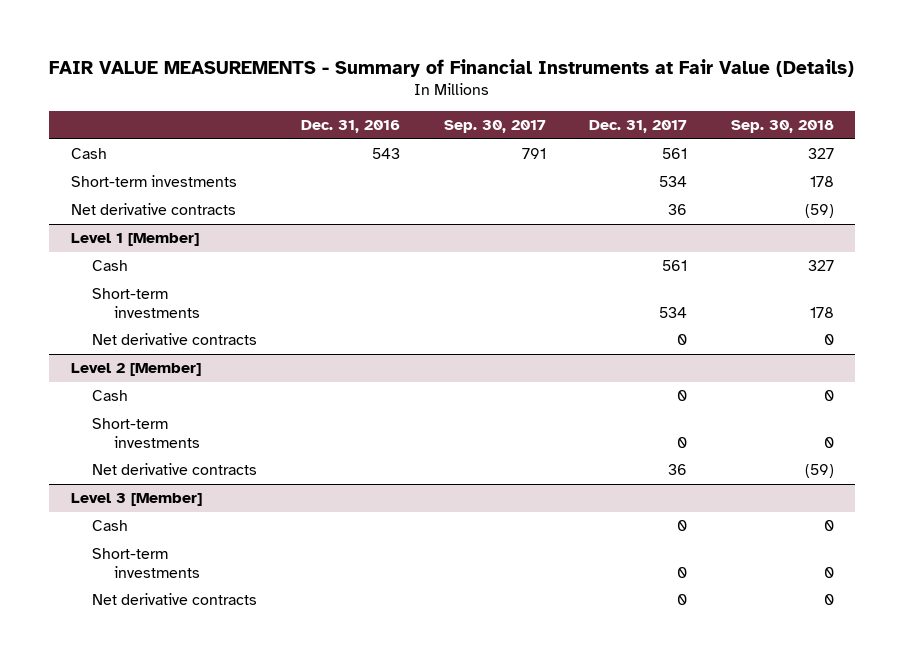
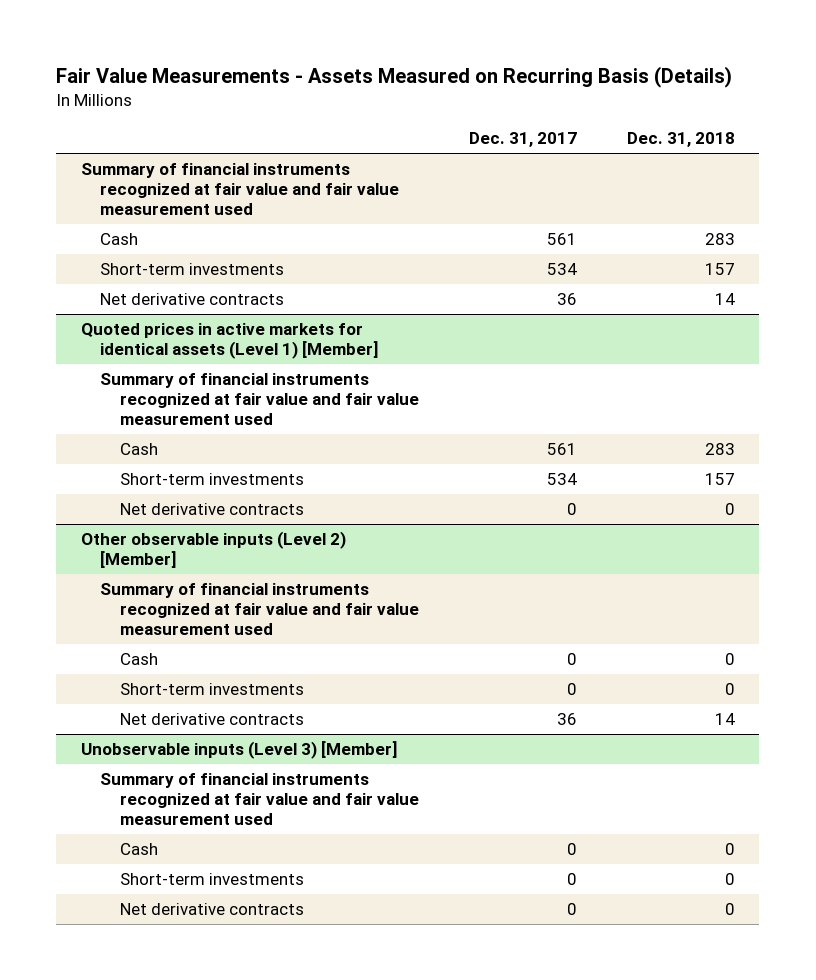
[49,58,855,77] FAIR VALUE MEASUREMENTS - Summary of Financial Instruments at Fair Value (Details) -> [56,65,733,88] Fair Value Measurements - Assets Measured on Recurring Basis (Details)
[300,120,400,134] Dec. 31, 2016 -> none
[443,120,546,134] Sep. 30, 2017 -> none
[730,120,834,134] Sep. 30, 2018 -> none
none -> [626,132,735,148] Dec. 31, 2018
none -> [81,163,400,215] Summary of financial instruments recognized at fair value and fair value measurement used
[70,233,199,247] Level 1 [Member] -> [81,323,379,360] Quoted prices in active markets for identical assets (Level 1) [Member]
none -> [100,373,419,425] Summary of financial instruments recognized at fair value and fair value measurement used
[70,363,201,377] Level 2 [Member] -> [81,531,347,569] Other observable inputs (Level 2) [Member]
none -> [100,583,419,635] Summary of financial instruments recognized at fair value and fair value measurement used
[70,493,202,507] Level 3 [Member] -> [81,741,398,760] Unobservable inputs (Level 3) [Member]
none -> [100,773,419,825] Summary of financial instruments recognized at fair value and fair value measurement used

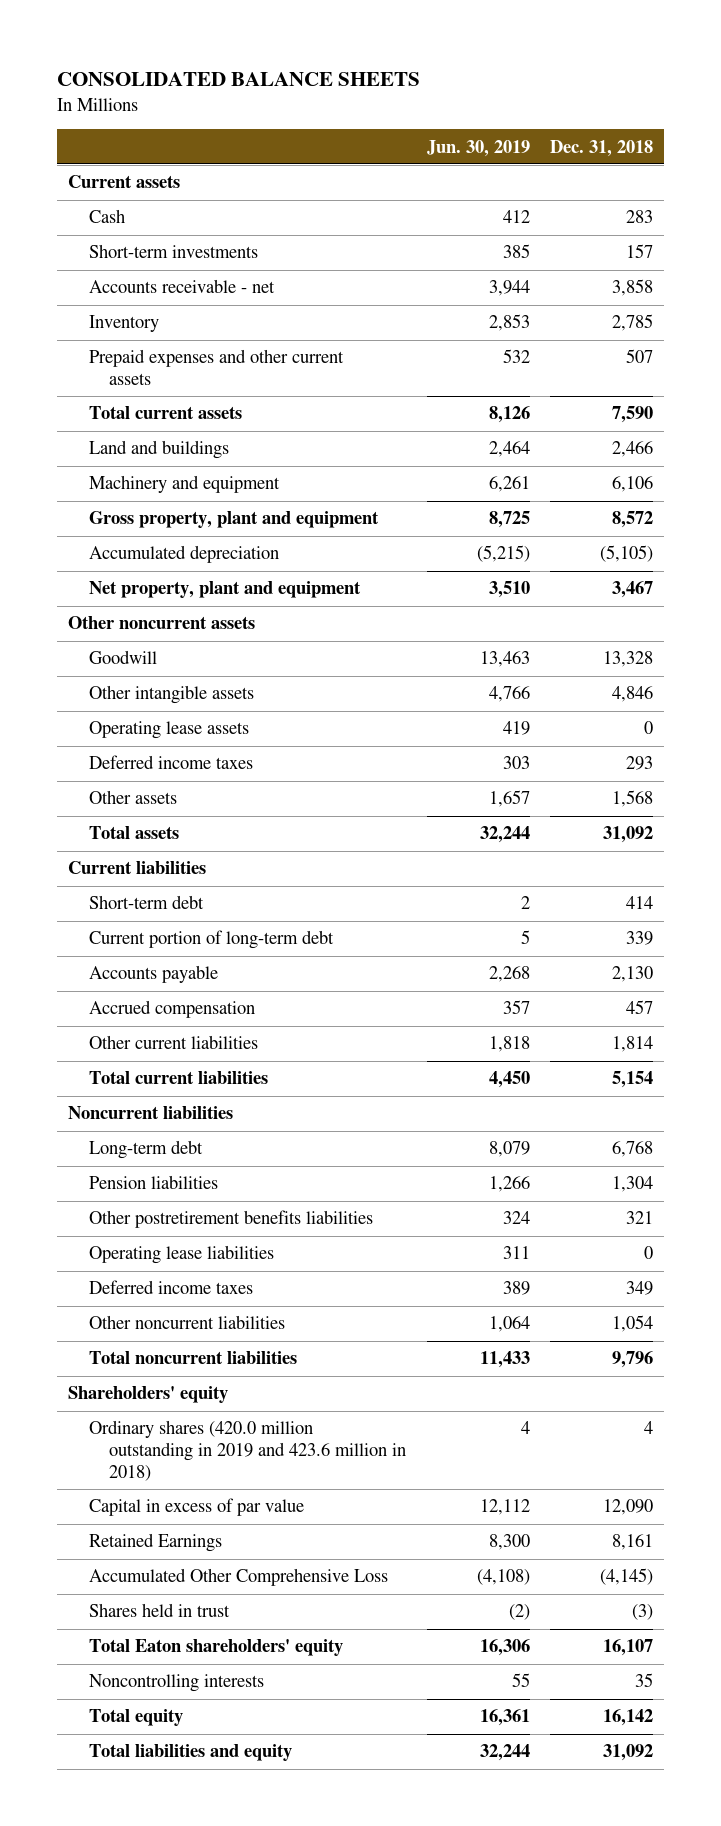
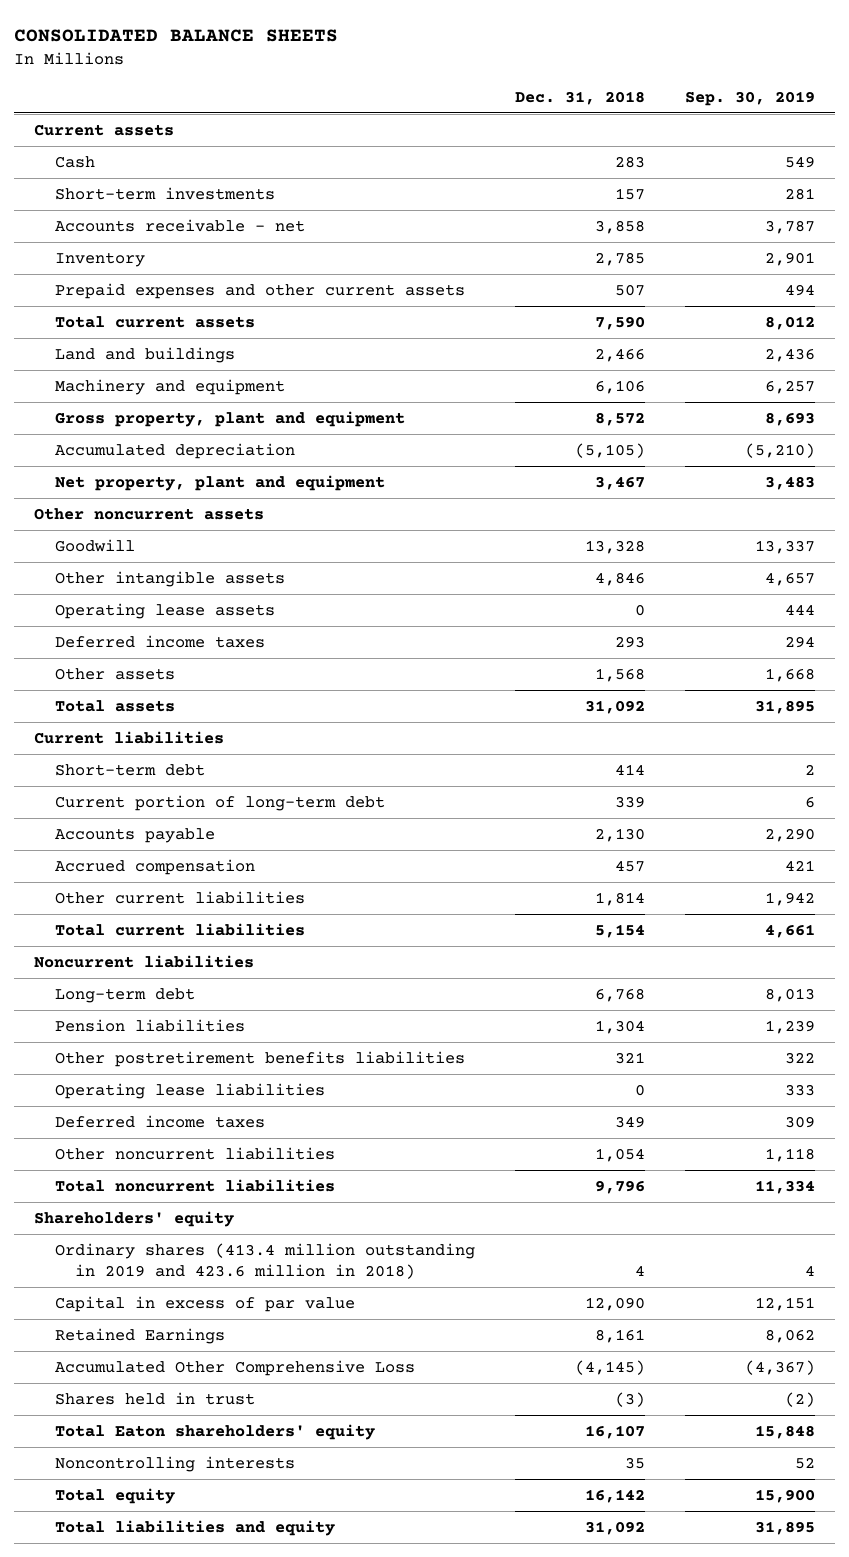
[426,139,530,157] Jun. 30, 2019 -> none
none -> [684,90,815,106] Sep. 30, 2019
[88,1420,407,1482] Ordinary shares (420.0 million outstanding in 2019 and 423.6 million in 2018) -> [54,1243,475,1279] Ordinary shares (413.4 million outstanding in 2019 and 423.6 million in 2018)

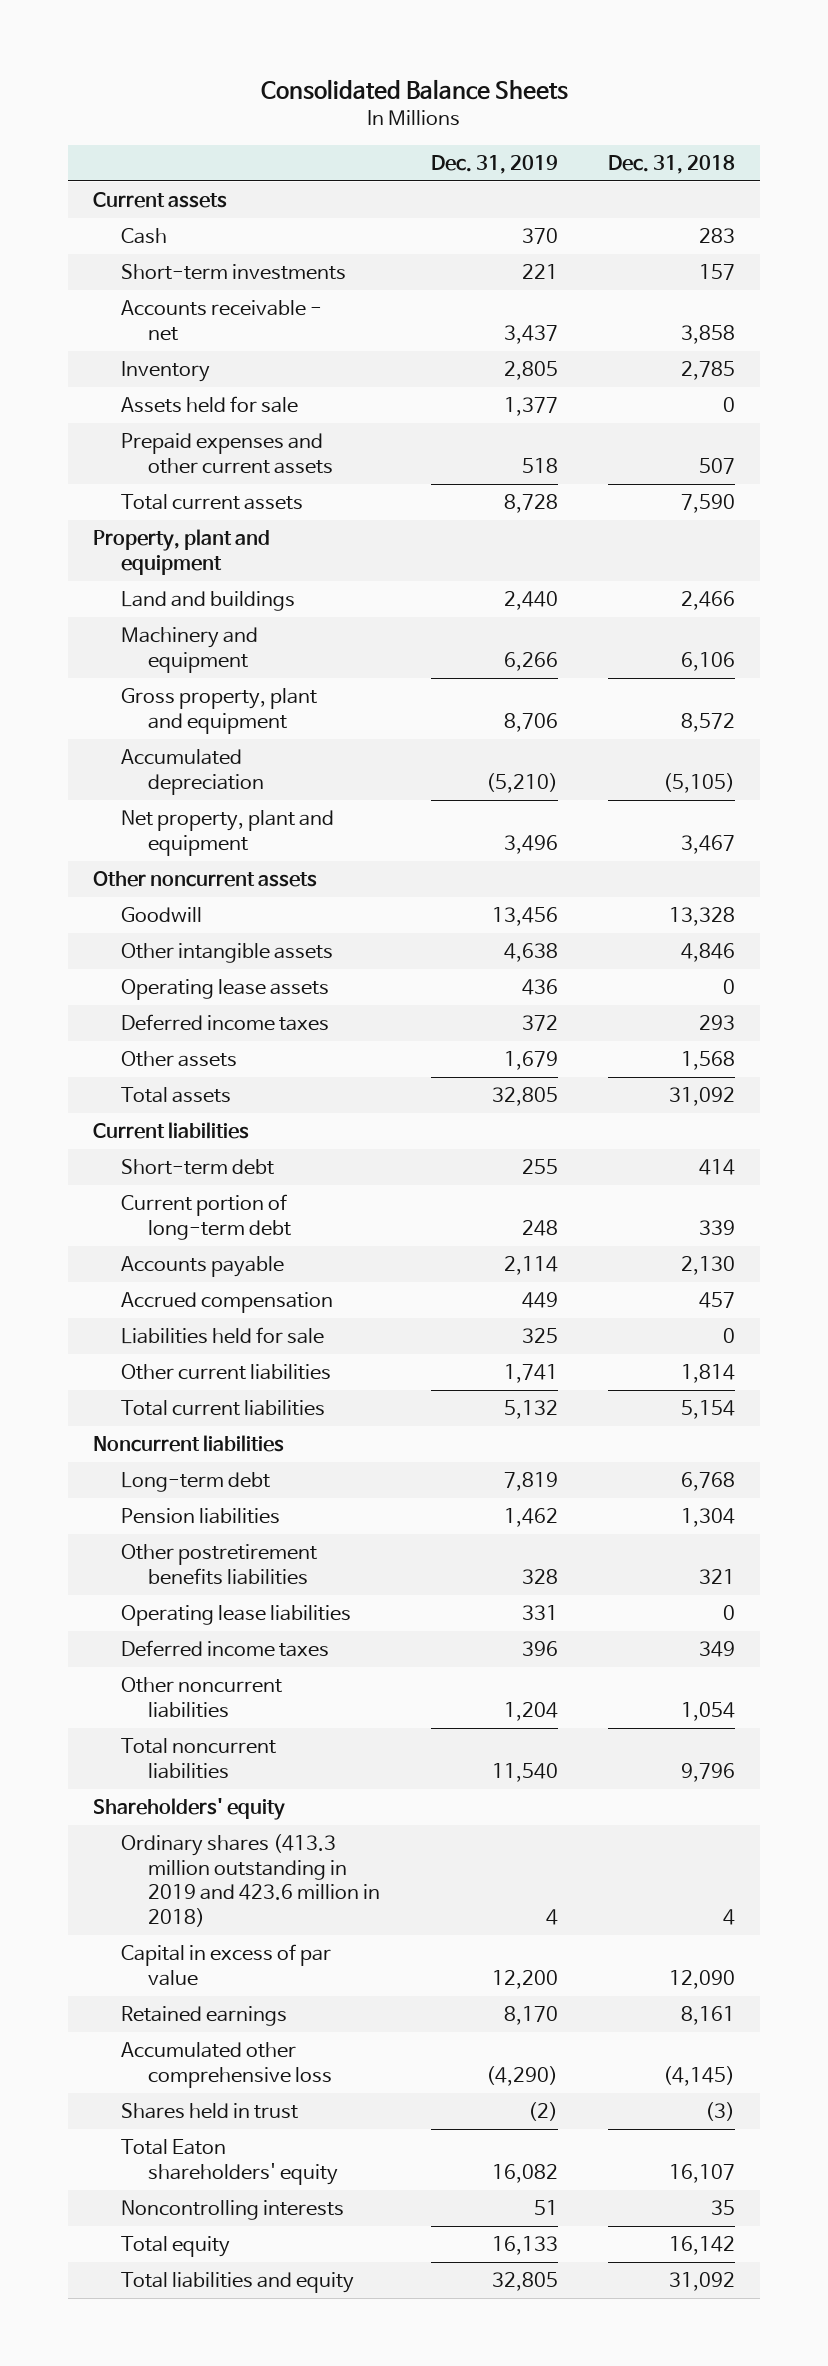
[14,28,339,42] CONSOLIDATED BALANCE SHEETS -> [261,79,569,101] Consolidated Balance Sheets
[684,90,815,106] Sep. 30, 2019 -> none
none -> [430,154,558,174] Dec. 31, 2019
none -> [120,396,298,414] Assets held for sale
none -> [93,529,271,575] Property, plant and equipment
none -> [120,1327,324,1345] Liabilities held for sale
[54,1243,475,1279] Ordinary shares (413.4 million outstanding in 2019 and 423.6 million in 2018) -> [120,1834,381,1928] Ordinary shares (413.3 million outstanding in 2019 and 423.6 million in 2018)
[54,1328,225,1345] Retained Earnings -> [120,2006,287,2027] Retained earnings
[54,1360,415,1377] Accumulated Other Comprehensive Loss -> [120,2042,333,2088] Accumulated other comprehensive loss

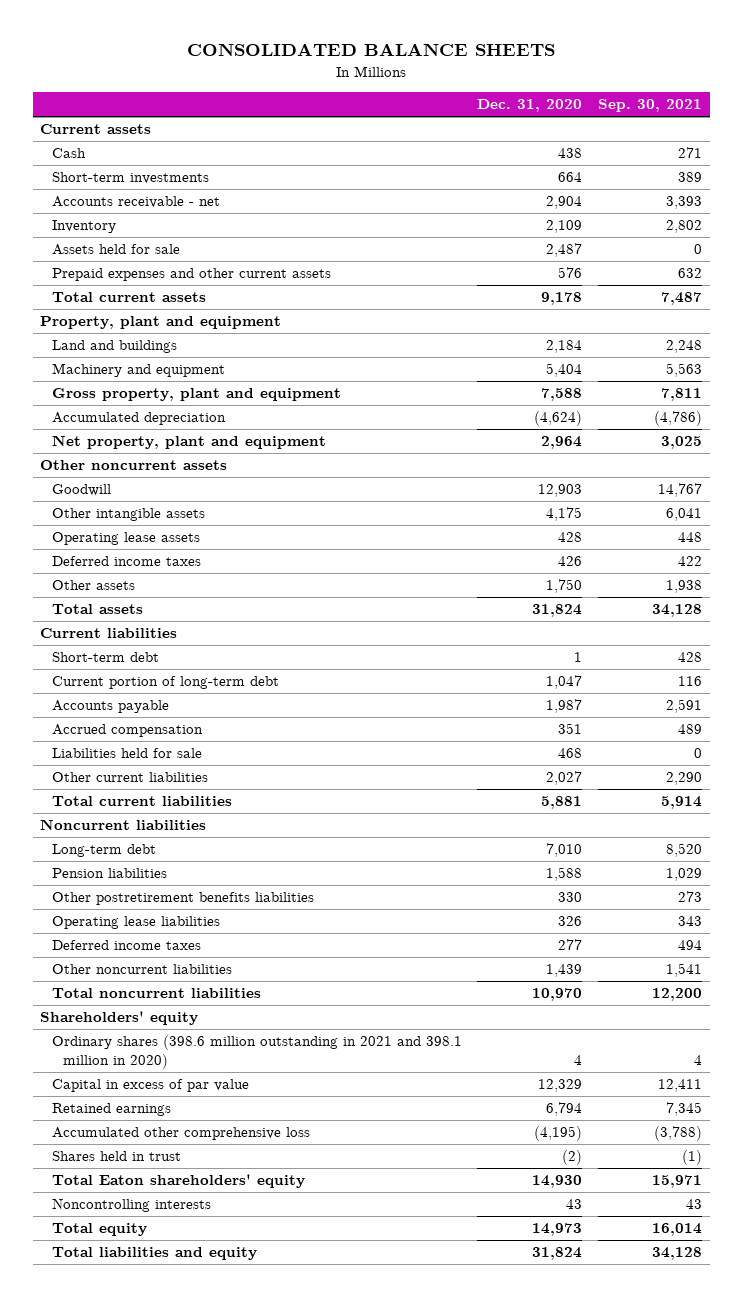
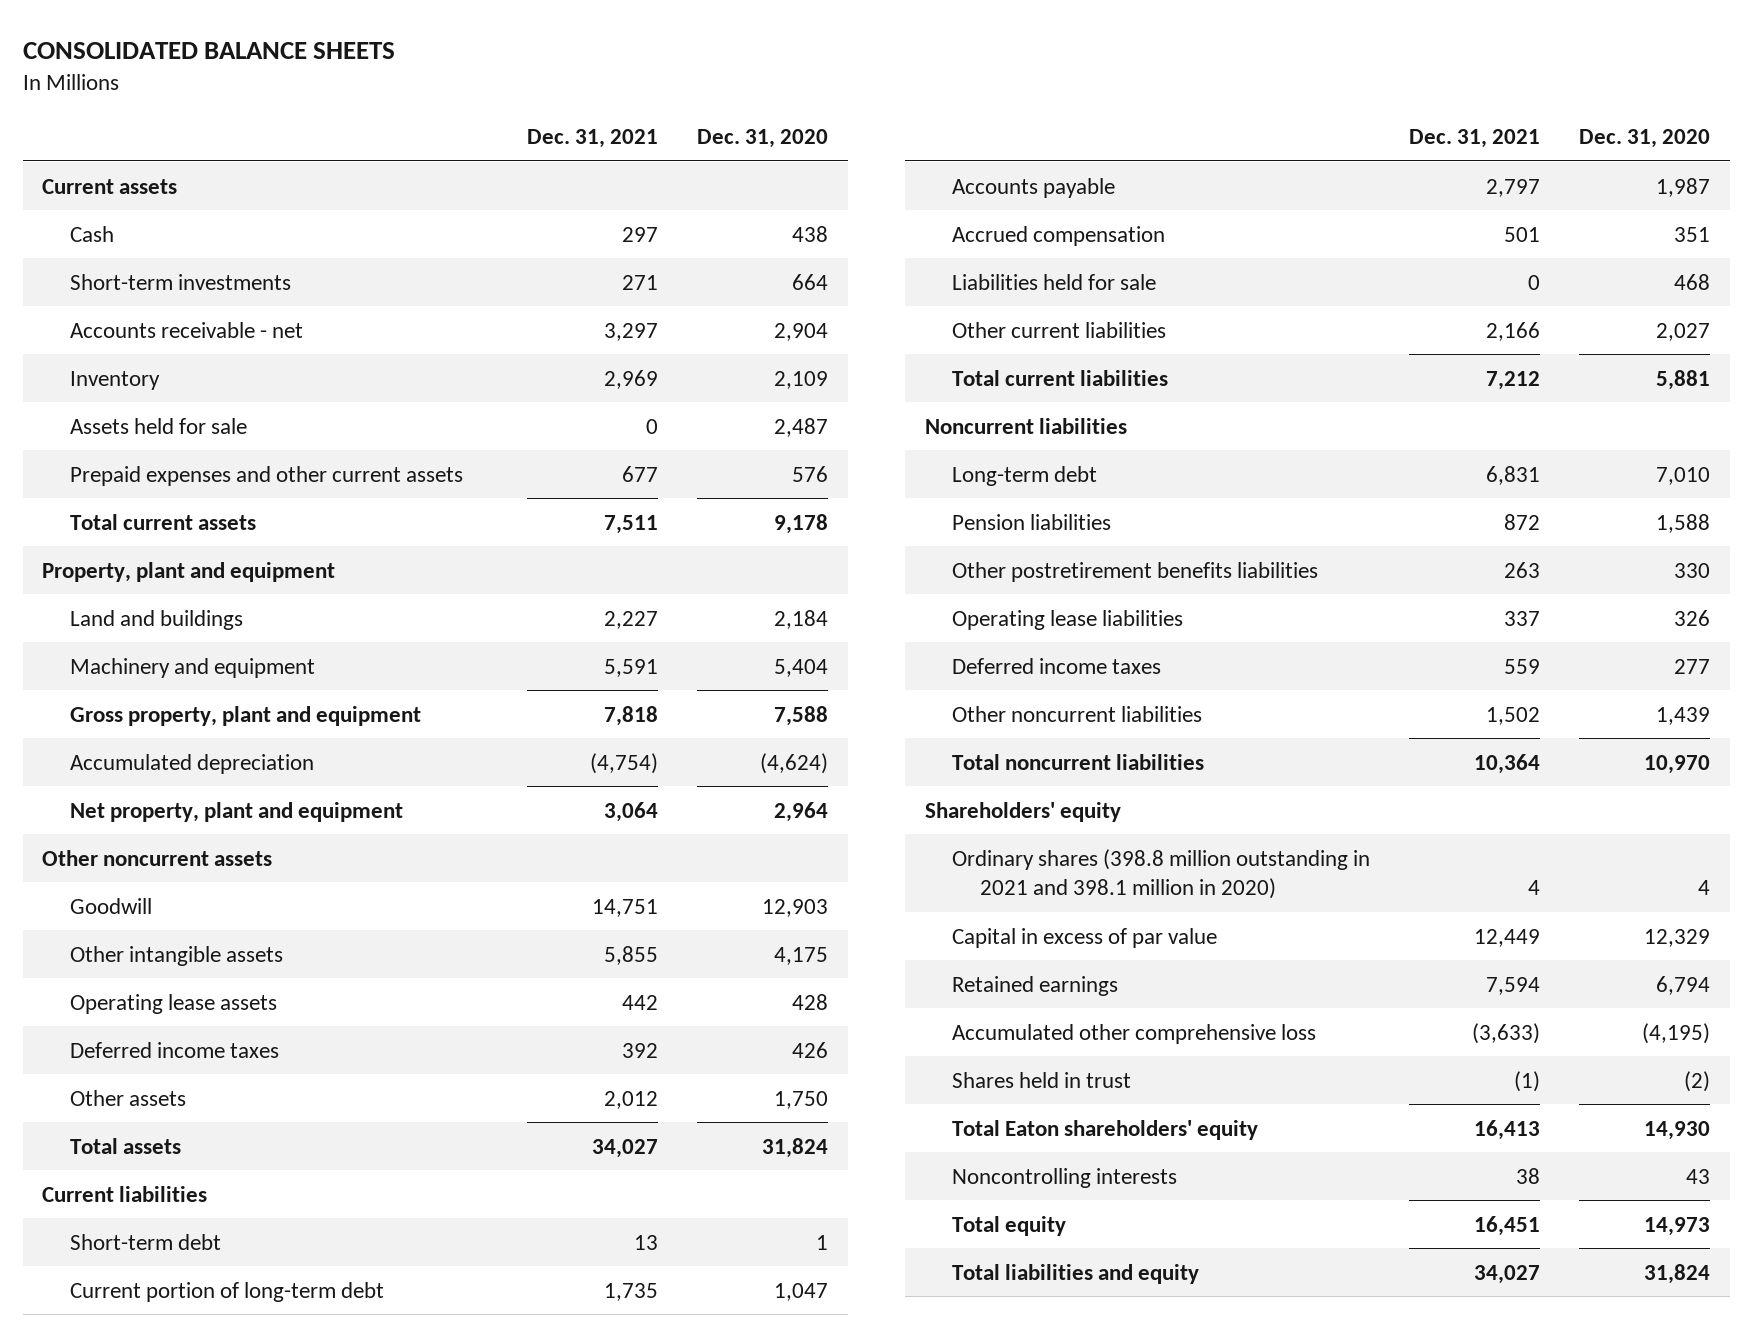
[597,99,702,113] Sep. 30, 2021 -> none
none -> [526,129,658,149] Dec. 31, 2021
[51,1035,462,1070] Ordinary shares (398.6 million outstanding in 2021 and 398.1 million in 2020) -> [952,848,1371,900] Ordinary shares (398.8 million outstanding in 2021 and 398.1 million in 2020)

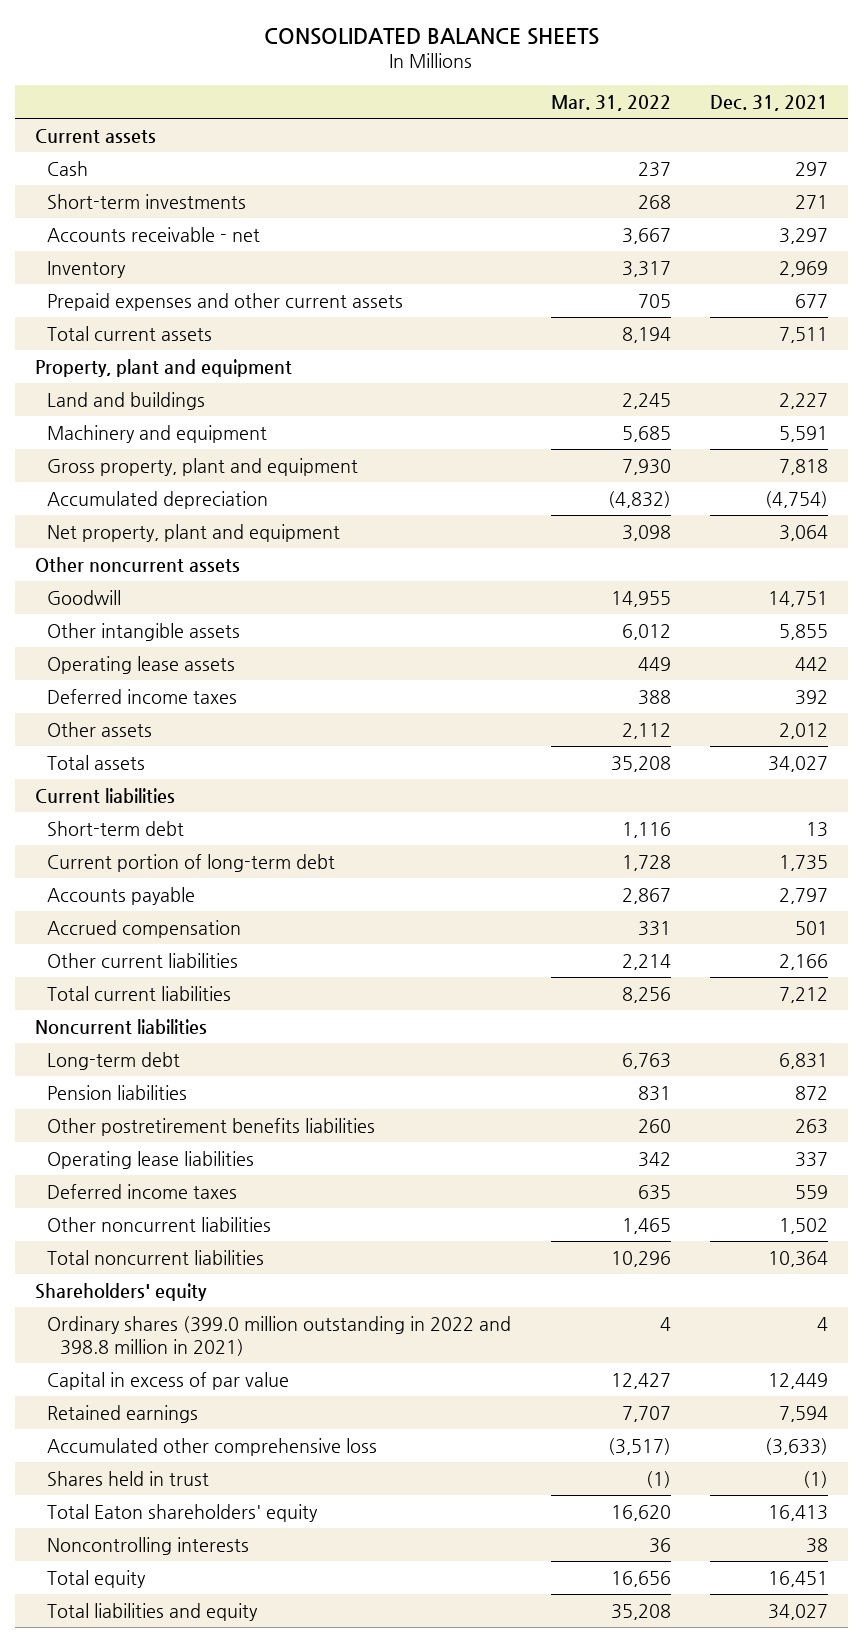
[696,129,828,149] Dec. 31, 2020 -> none
none -> [550,95,671,112] Mar. 31, 2022
[69,417,247,434] Assets held for sale -> none
[952,273,1157,290] Liabilities held for sale -> none
[952,848,1371,900] Ordinary shares (398.8 million outstanding in 2021 and 398.1 million in 2020) -> [47,1315,512,1356] Ordinary shares (399.0 million outstanding in 2022 and 398.8 million in 2021)

